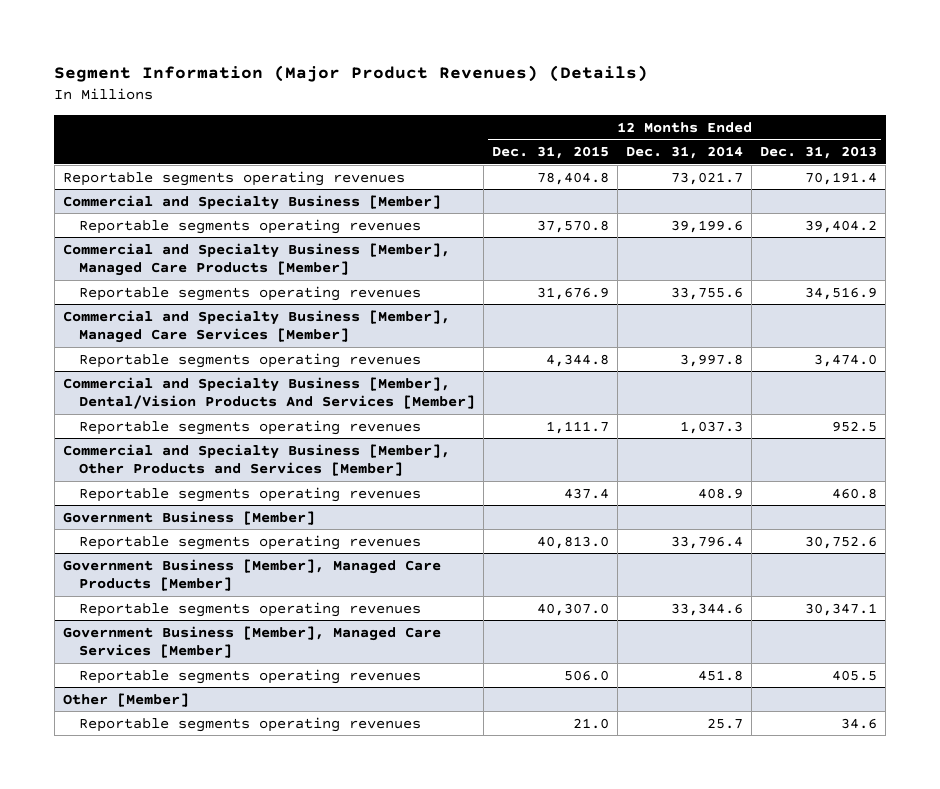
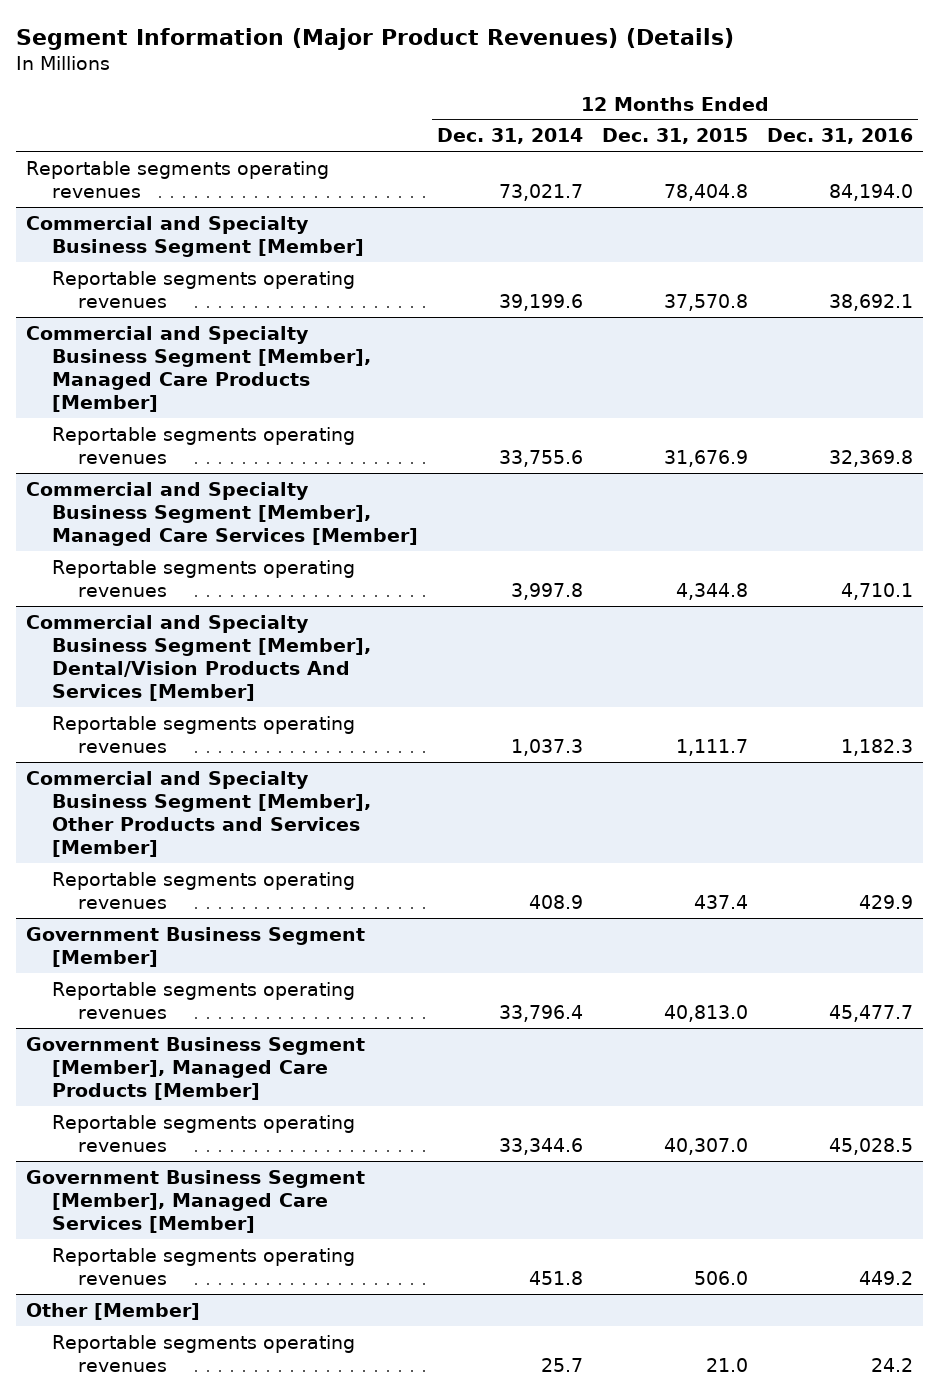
[760,146,878,160] Dec. 31, 2013 -> none
none -> [767,128,914,145] Dec. 31, 2016
[62,194,441,210] Commercial and Specialty Business [Member] -> [25,215,364,257] Commercial and Specialty Business Segment [Member]
[62,242,450,277] Commercial and Specialty Business [Member], Managed Care Products [Member] -> [25,325,371,412] Commercial and Specialty Business Segment [Member], Managed Care Products [Member]
[62,309,450,344] Commercial and Specialty Business [Member], Managed Care Services [Member] -> [25,481,418,546] Commercial and Specialty Business Segment [Member], Managed Care Services [Member]
[62,376,475,410] Commercial and Specialty Business [Member], Dental/Vision Products And Services [Member] -> [25,614,371,701] Commercial and Specialty Business Segment [Member], Dental/Vision Products And Services [Member]
[62,443,450,477] Commercial and Specialty Business [Member], Other Products and Services [Member] -> [25,770,371,857] Commercial and Specialty Business Segment [Member], Other Products and Services [Member]
[62,510,315,525] Government Business [Member] -> [25,926,365,967] Government Business Segment [Member]
[62,558,441,592] Government Business [Member], Managed Care Products [Member] -> [25,1036,365,1100] Government Business Segment [Member], Managed Care Products [Member]
[62,625,441,659] Government Business [Member], Managed Care Services [Member] -> [25,1169,365,1233] Government Business Segment [Member], Managed Care Services [Member]

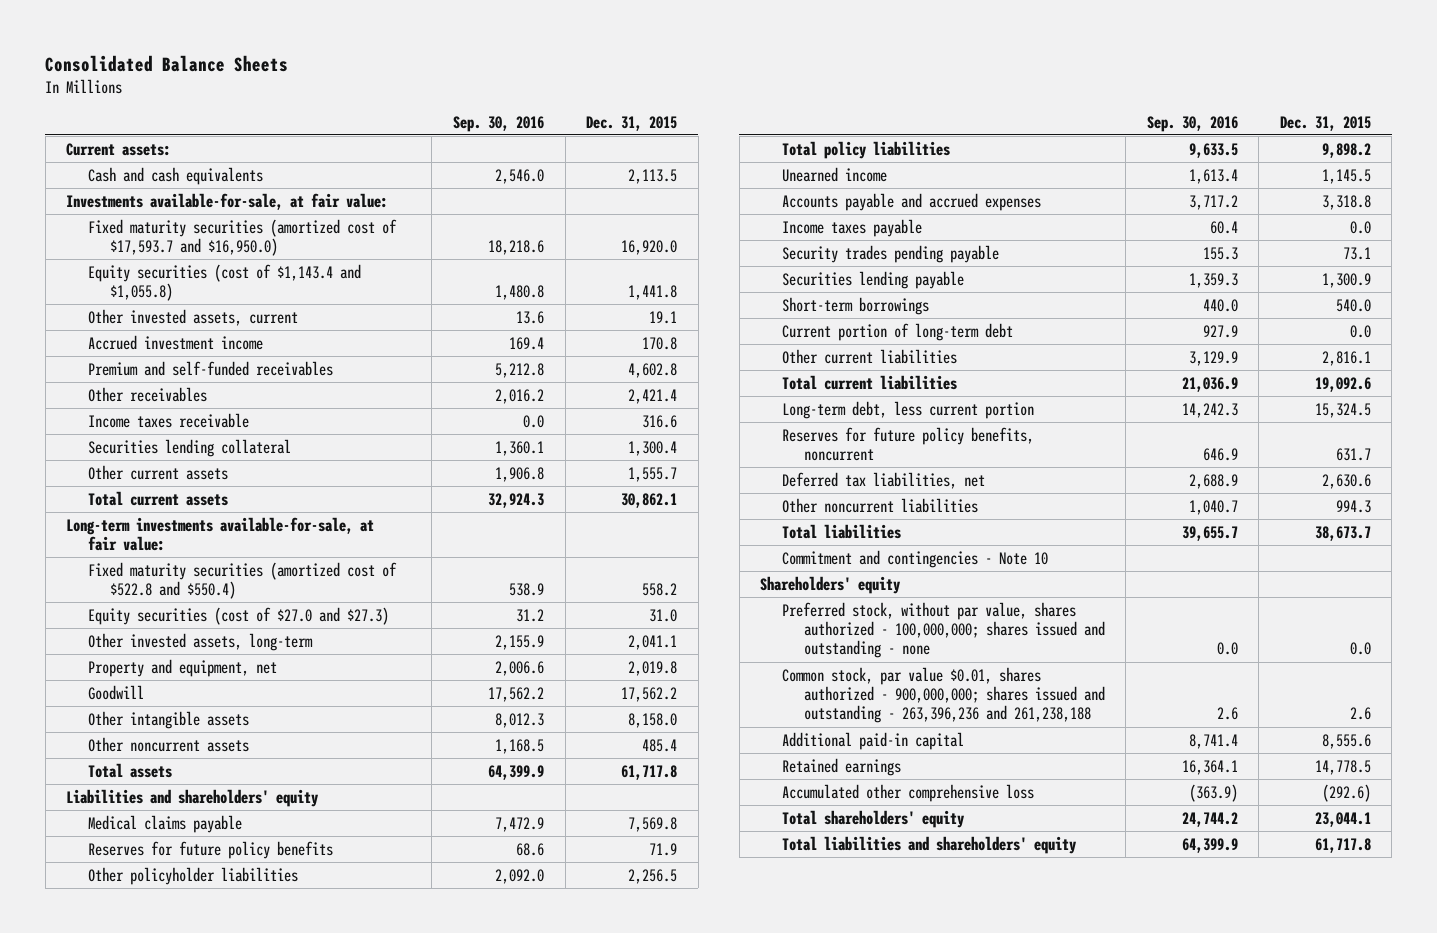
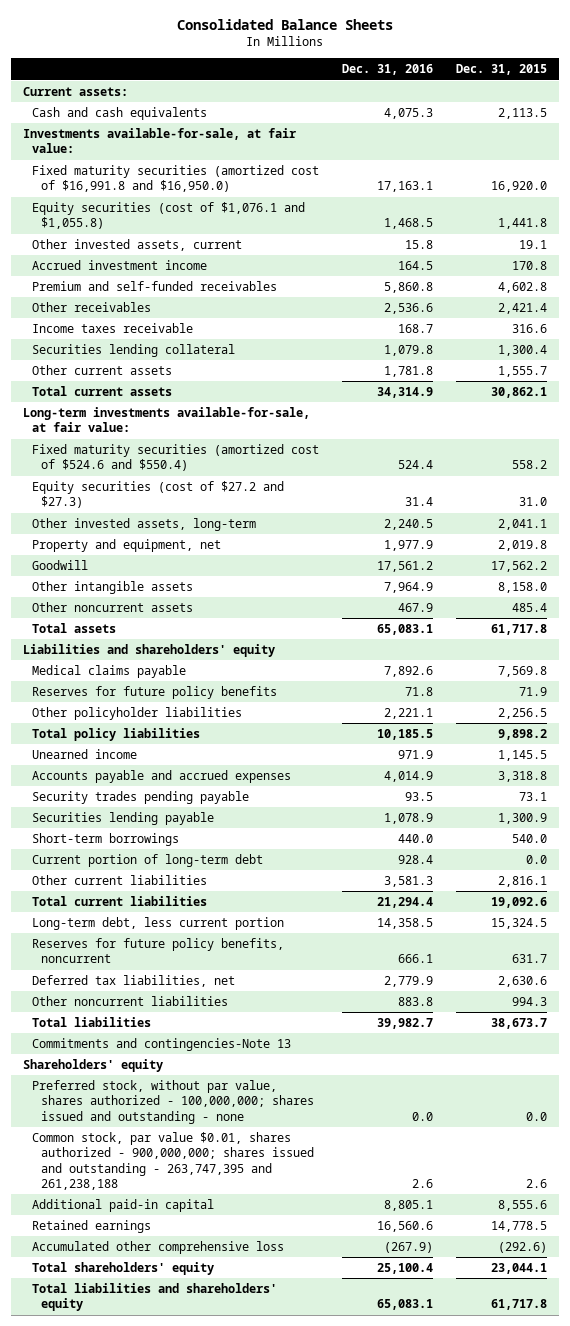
[452,115,544,132] Sep. 30, 2016 -> none
none -> [342,64,434,76] Dec. 31, 2016
[88,218,398,257] Fixed maturity securities (amortized cost of $17,593.7 and $16,950.0) -> [32,165,320,193] Fixed maturity securities (amortized cost of $16,991.8 and $16,950.0)
[88,263,362,302] Equity securities (cost of $1,143.4 and $1,055.8) -> [32,202,306,230] Equity securities (cost of $1,076.1 and $1,055.8)
[88,561,398,600] Fixed maturity securities (amortized cost of $522.8 and $550.4) -> [32,444,320,472] Fixed maturity securities (amortized cost of $524.6 and $550.4)
[88,606,390,625] Equity securities (cost of $27.0 and $27.3) -> [32,481,285,509] Equity securities (cost of $27.2 and $27.3)
[781,218,922,237] Income taxes payable -> none
[781,549,1048,568] Commitment and contingencies - Note 10 -> [32,1038,292,1052] Commitments and contingencies-Note 13
[781,666,1105,724] Common stock, par value $0.01, shares authorized - 900,000,000; shares issued and outstanding - 263,396,236 and 261,238,188 -> [32,1132,315,1190] Common stock, par value $0.01, shares authorized - 900,000,000; shares issued and outstanding - 263,747,395 and 261,238,188

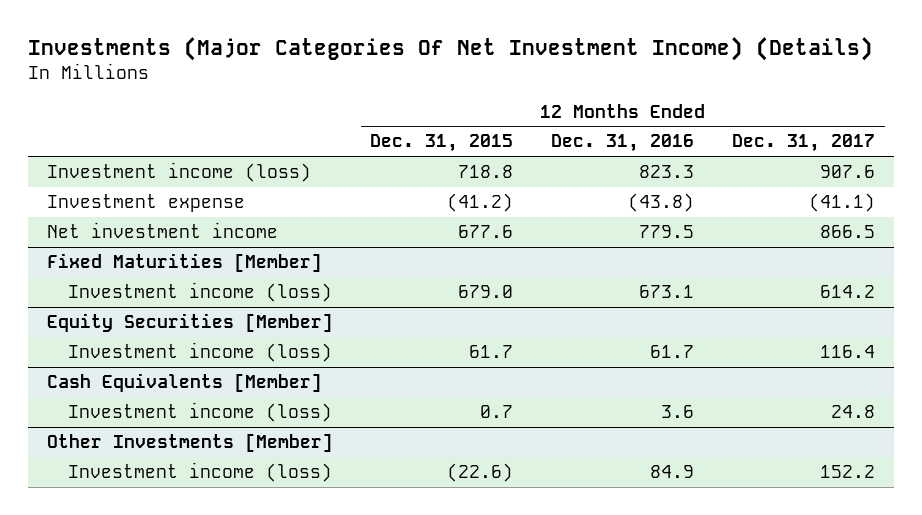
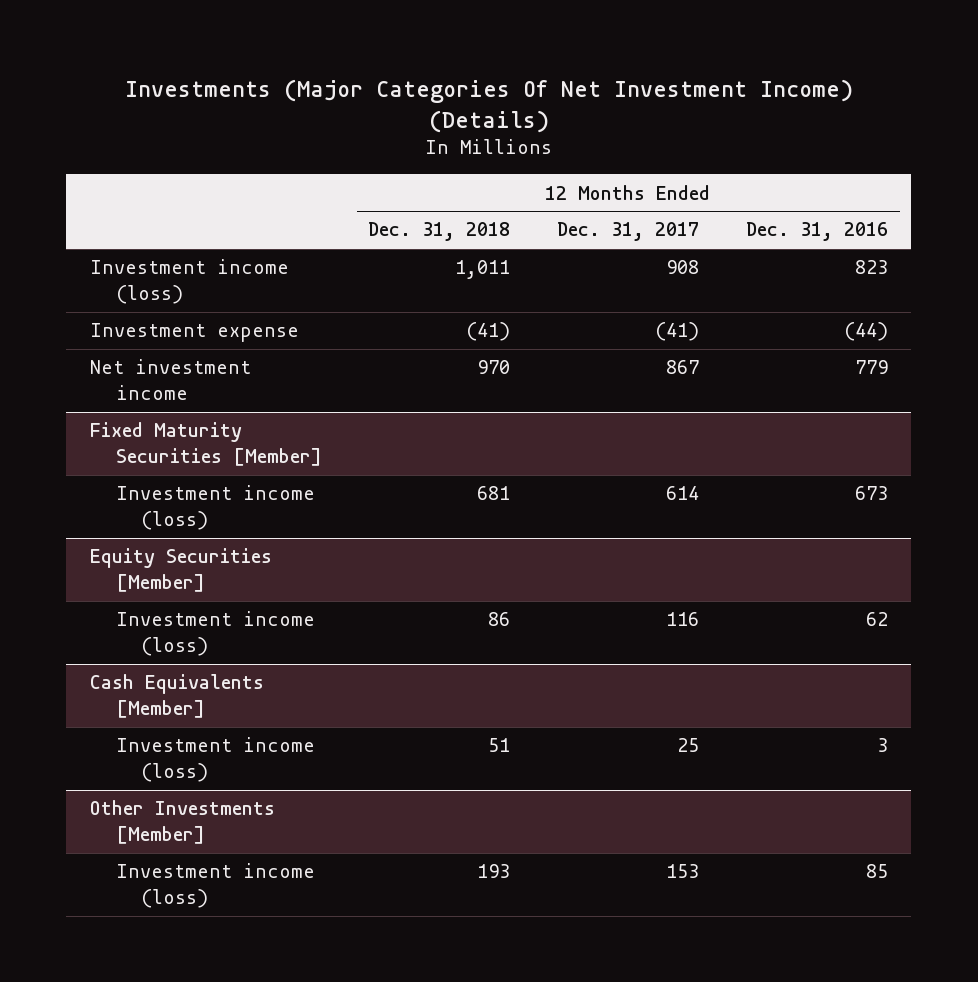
[370,134,514,153] Dec. 31, 2015 -> none
none -> [368,222,511,242] Dec. 31, 2018
[639,165,695,179] 823.3 -> [855,260,889,275] 823
[820,165,876,179] 907.6 -> [666,260,700,275] 908
[628,193,695,213] (43.8) -> [844,322,889,342] (44)
[809,193,876,213] (41.1) -> [655,322,700,342] (41)
[639,225,695,239] 779.5 -> [855,360,889,375] 779
[820,225,876,239] 866.5 -> [666,360,700,375] 867
[46,253,322,273] Fixed Maturities [Member] -> [89,422,322,466] Fixed Maturity Securities [Member]
[639,285,695,299] 673.1 -> [855,486,889,501] 673
[820,285,876,299] 614.2 -> [666,486,700,501] 614
[650,345,695,359] 61.7 -> [866,612,889,627] 62
[820,345,876,359] 116.4 -> [666,612,700,627] 116
[661,405,695,419] 3.6 -> [877,738,889,753] 3
[831,405,876,419] 24.8 -> [677,738,700,753] 25
[650,465,695,479] 84.9 -> [866,864,889,879] 85
[820,465,876,479] 152.2 -> [666,864,700,879] 153

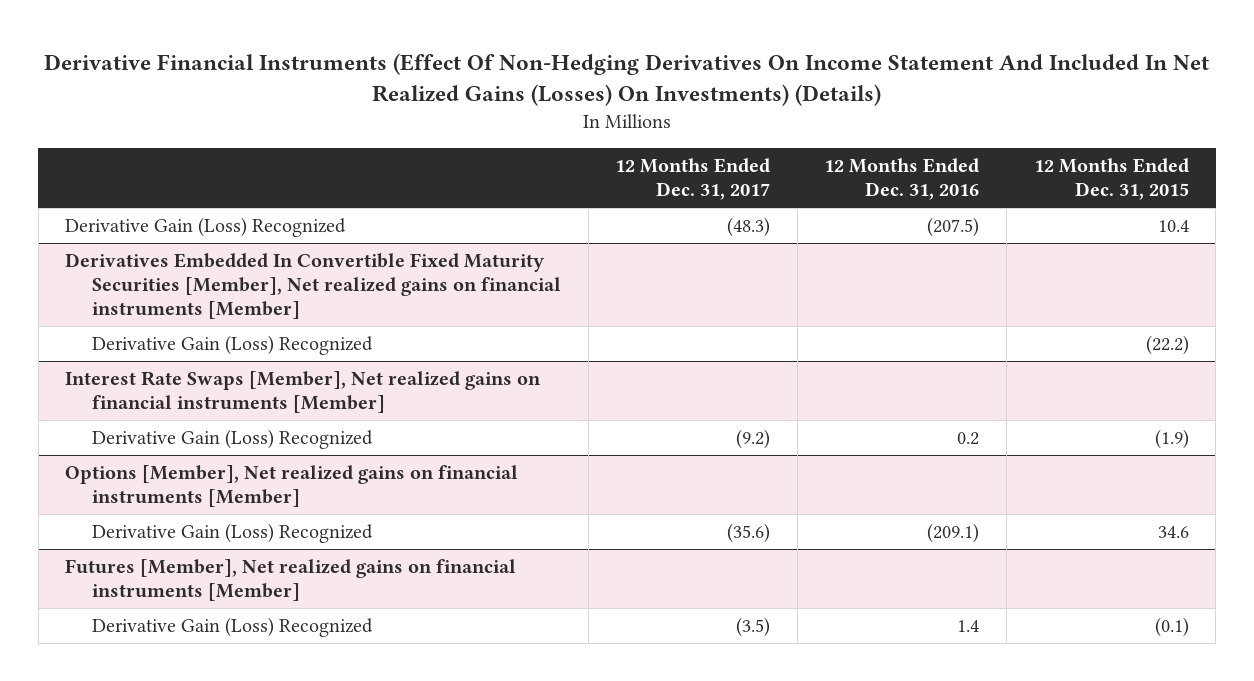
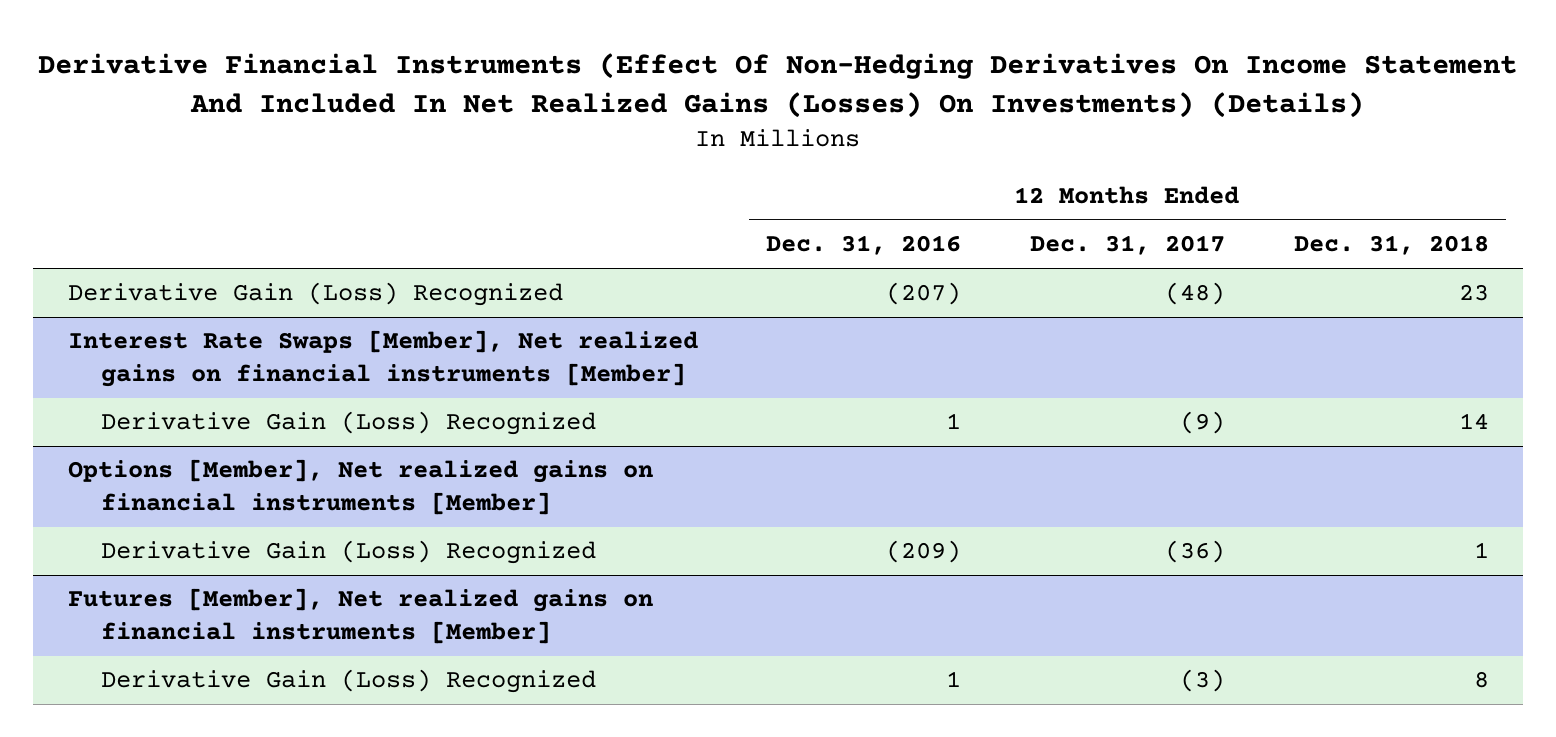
[1033,158,1189,201] 12 Months Ended Dec. 31, 2015 -> none
none -> [1293,235,1489,256] Dec. 31, 2018
[65,253,562,320] Derivatives Embedded In Convertible Fixed Maturity Securities [Member], Net realized gains on financial instruments [Member] -> none
[92,335,374,356] Derivative Gain (Loss) Recognized -> none
[727,217,771,238] (48.3) -> [1164,282,1225,306] (48)
[927,217,980,238] (207.5) -> [886,282,962,306] (207)
[736,429,771,450] (9.2) -> [1179,411,1225,435] (9)
[957,432,980,446] 0.2 -> [946,413,962,430] 1
[727,523,771,544] (35.6) -> [1164,540,1225,564] (36)
[927,523,980,544] (209.1) -> [886,540,962,564] (209)
[736,617,771,638] (3.5) -> [1179,669,1225,693] (3)
[957,620,980,633] 1.4 -> [946,671,962,688] 1

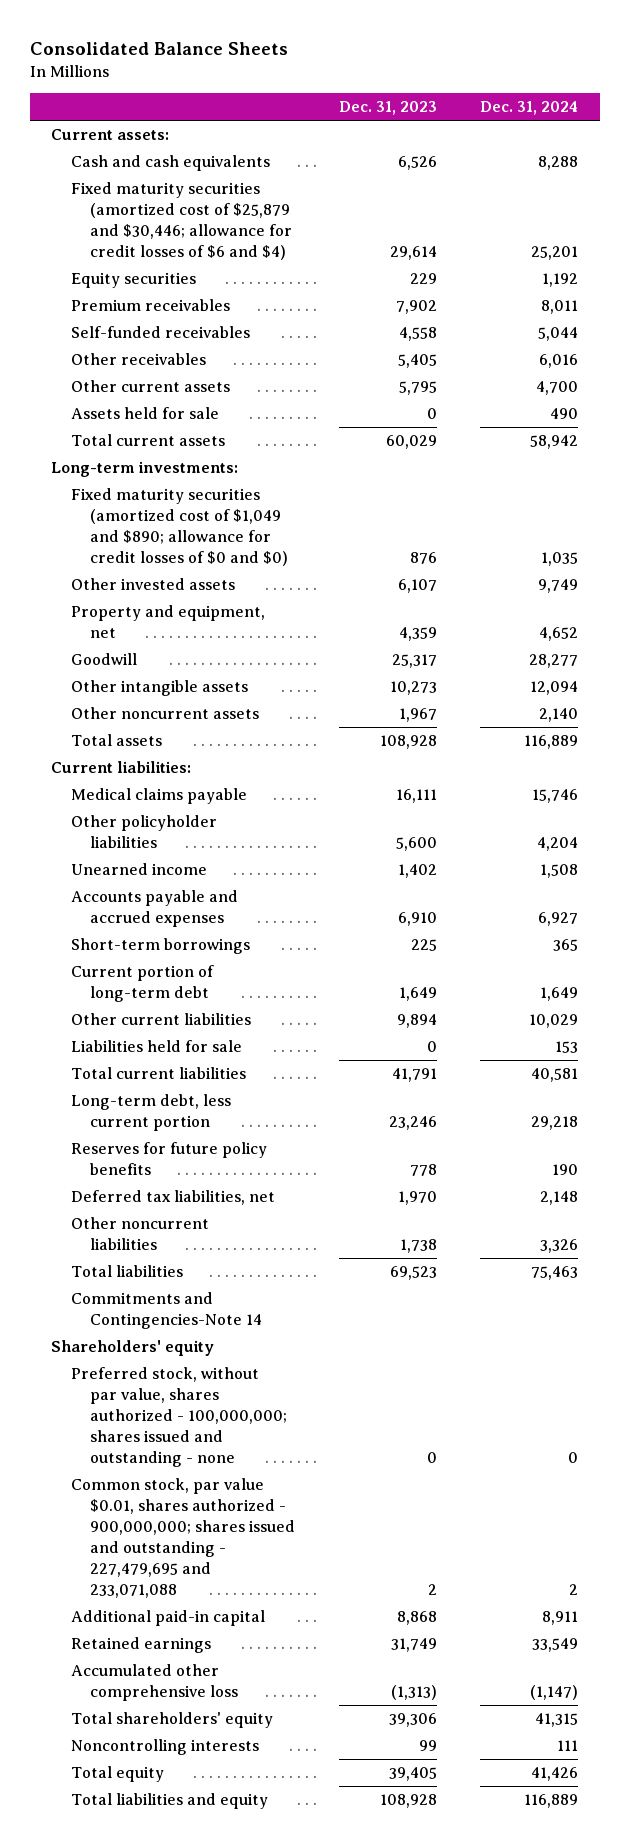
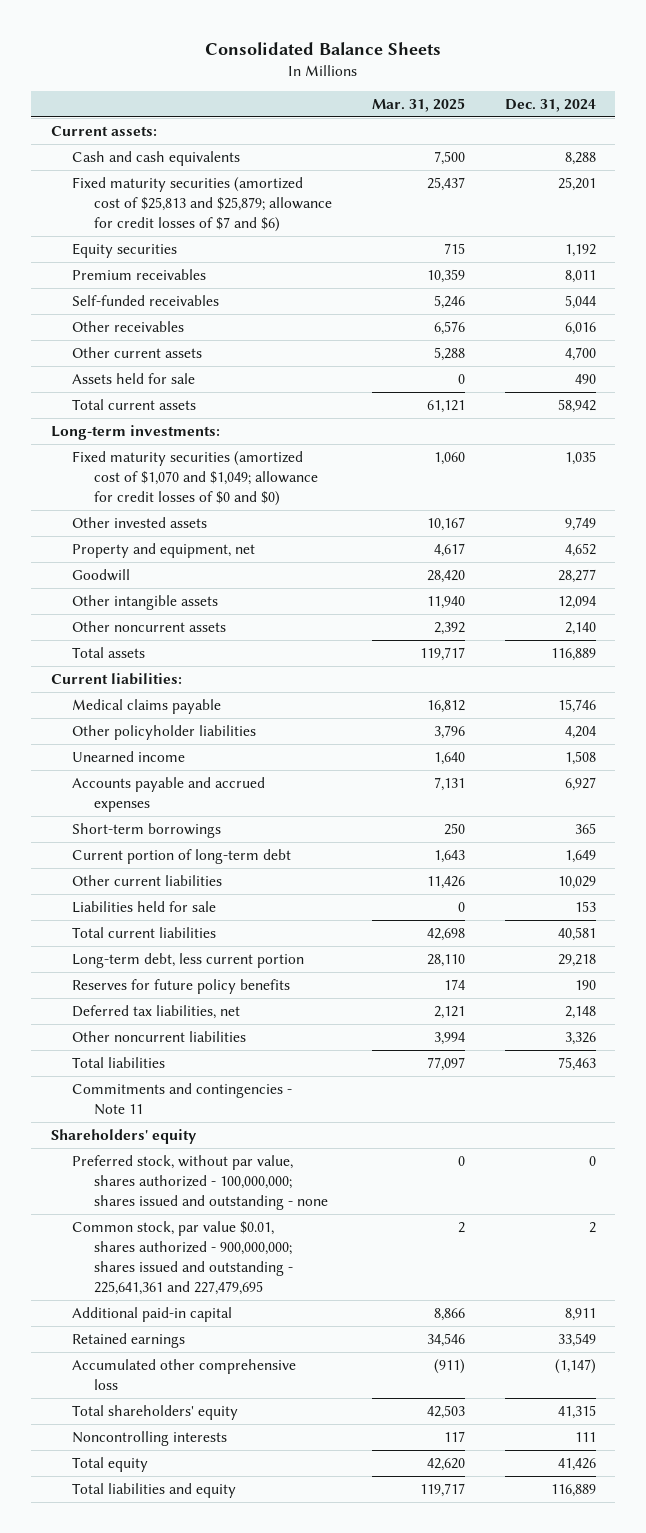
[338,101,437,116] Dec. 31, 2023 -> none
none -> [371,98,465,113] Mar. 31, 2025
[70,182,292,260] Fixed maturity securities (amortized cost of $25,879 and $30,446; allowance for credit losses of $6 and $4) -> [72,176,332,232] Fixed maturity securities (amortized cost of $25,813 and $25,879; allowance for credit losses of $7 and $6)
[70,488,288,566] Fixed maturity securities (amortized cost of $1,049 and $890; allowance for credit losses of $0 and $0) -> [72,450,318,506] Fixed maturity securities (amortized cost of $1,070 and $1,049; allowance for credit losses of $0 and $0)
[70,1292,262,1330] Commitments and Contingencies-Note 14 -> [72,1082,293,1115] Commitments and contingencies - Note 11
[70,1478,295,1598] Common stock, par value $0.01, shares authorized - 900,000,000; shares issued and outstanding - 227,479,695 and 233,071,088 -> [72,1220,293,1295] Common stock, par value $0.01, shares authorized - 900,000,000; shares issued and outstanding - 225,641,361 and 227,479,695

